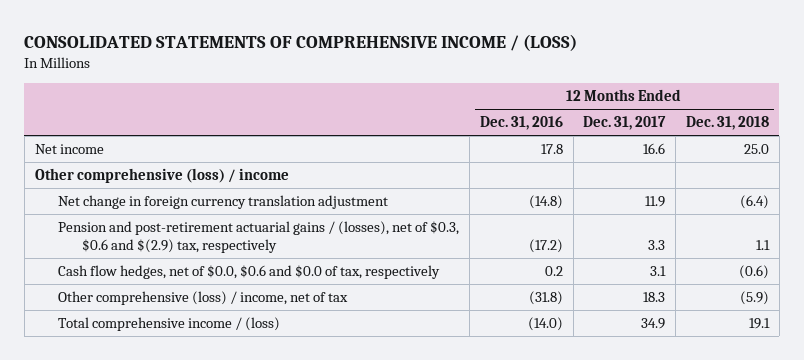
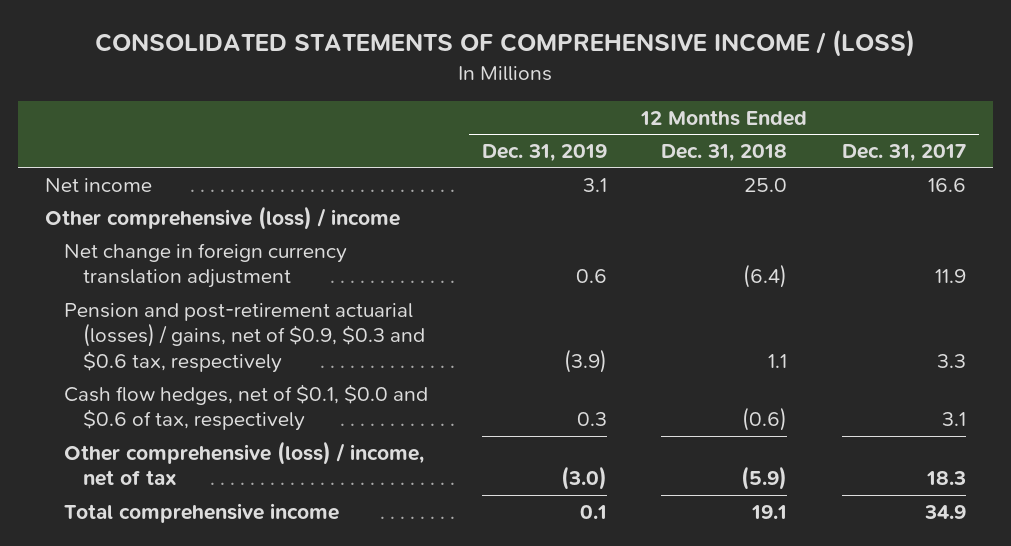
[479,116,563,131] Dec. 31, 2016 -> none
none -> [482,143,608,162] Dec. 31, 2019
[58,221,460,254] Pension and post-retirement actuarial gains / (losses), net of $0.3, $0.6 and $(2.9) tax, respectively -> [64,302,426,373] Pension and post-retirement actuarial (losses) / gains, net of $0.9, $0.3 and $0.6 tax, respectively
[58,265,441,280] Cash flow hedges, net of $0.0, $0.6 and $0.0 of tax, respectively -> [64,383,429,432] Cash flow hedges, net of $0.1, $0.0 and $0.6 of tax, respectively
[58,317,281,332] Total comprehensive income / (loss) -> [64,502,340,523] Total comprehensive income

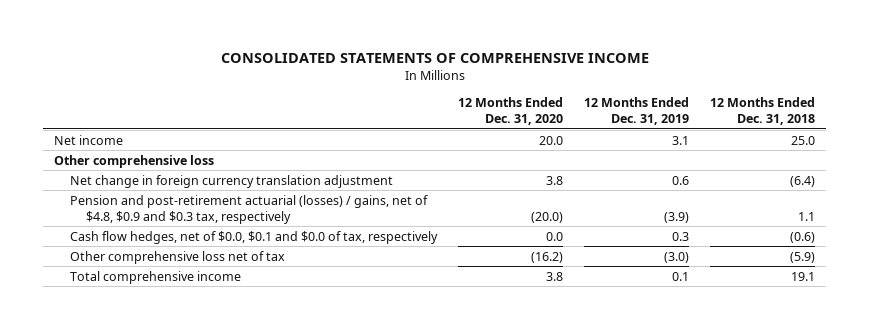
[95,29,916,58] CONSOLIDATED STATEMENTS OF COMPREHENSIVE INCOME / (LOSS) -> [220,52,649,63] CONSOLIDATED STATEMENTS OF COMPREHENSIVE INCOME
[841,143,966,162] Dec. 31, 2017 -> none
none -> [458,97,564,126] 12 Months Ended Dec. 31, 2020
[45,205,401,230] Other comprehensive (loss) / income -> [53,154,214,168] Other comprehensive loss
[64,302,426,373] Pension and post-retirement actuarial (losses) / gains, net of $0.9, $0.3 and $0.6 tax, respectively -> [69,194,428,224] Pension and post-retirement actuarial (losses) / gains, net of $4.8, $0.9 and $0.3 tax, respectively
[64,383,429,432] Cash flow hedges, net of $0.1, $0.0 and $0.6 of tax, respectively -> [69,230,438,244] Cash flow hedges, net of $0.0, $0.1 and $0.0 of tax, respectively
[64,440,425,487] Other comprehensive (loss) / income, net of tax -> [69,250,285,264] Other comprehensive loss net of tax

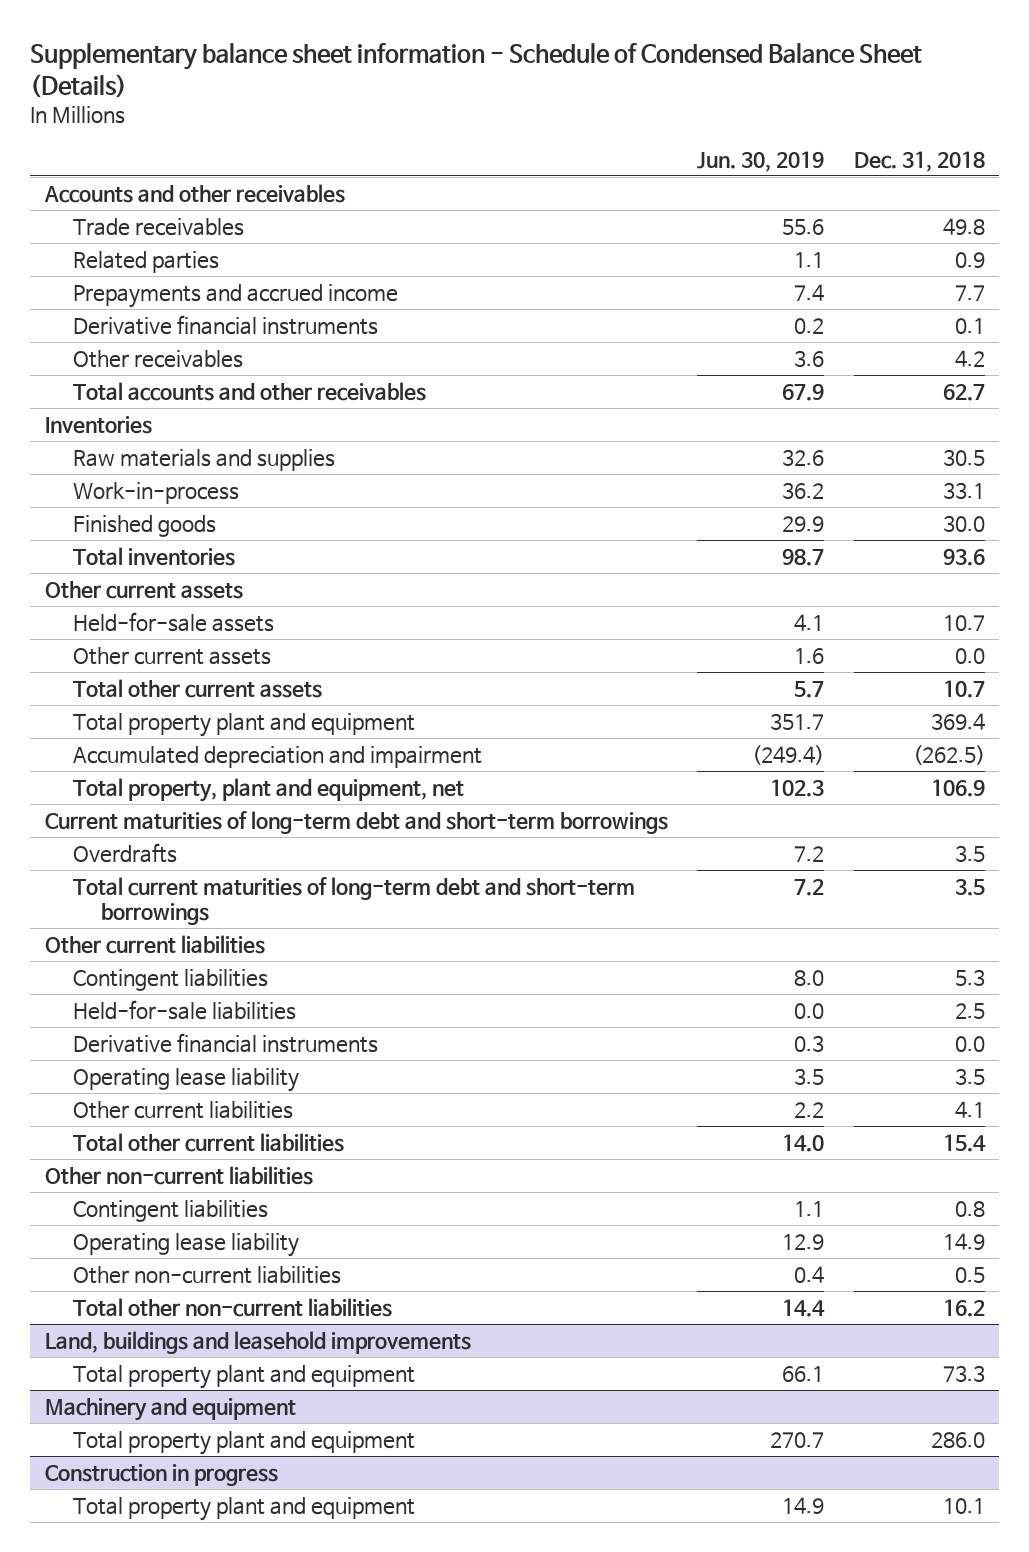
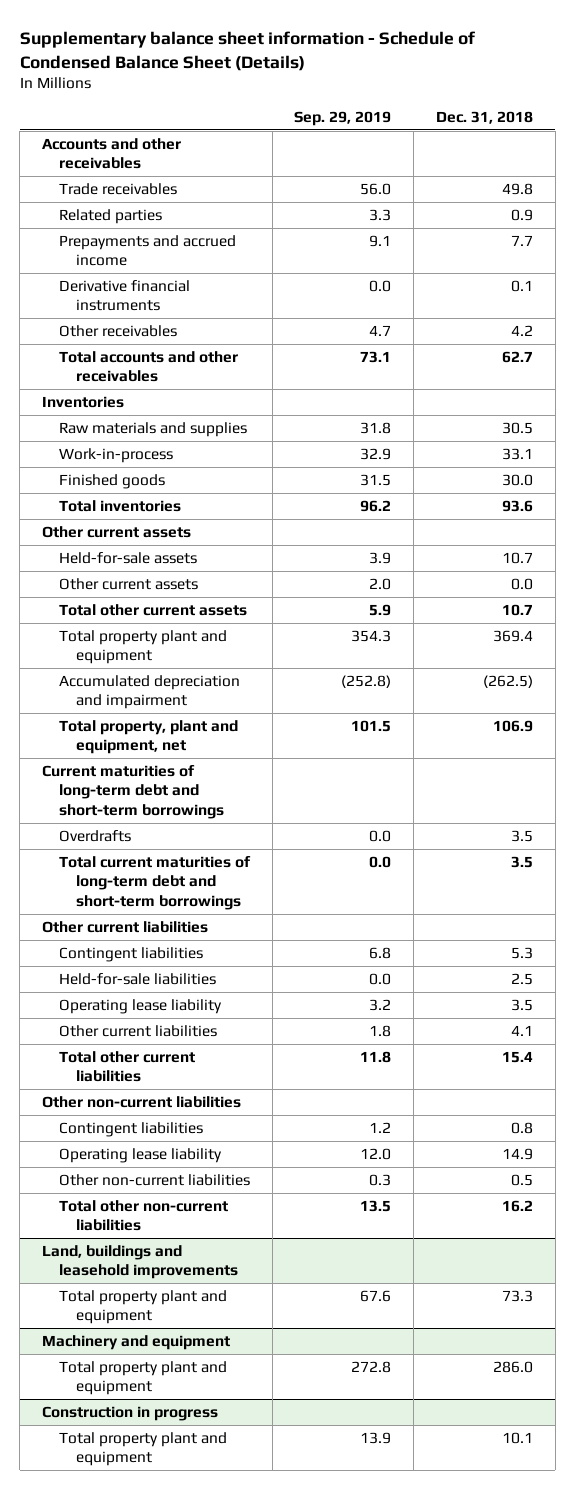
[697,150,825,172] Jun. 30, 2019 -> none
none -> [294,110,392,126] Sep. 29, 2019
[73,1032,379,1053] Derivative financial instruments -> none

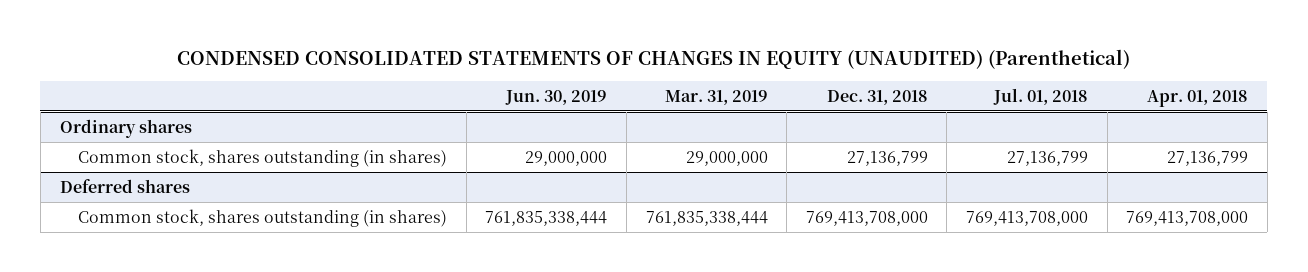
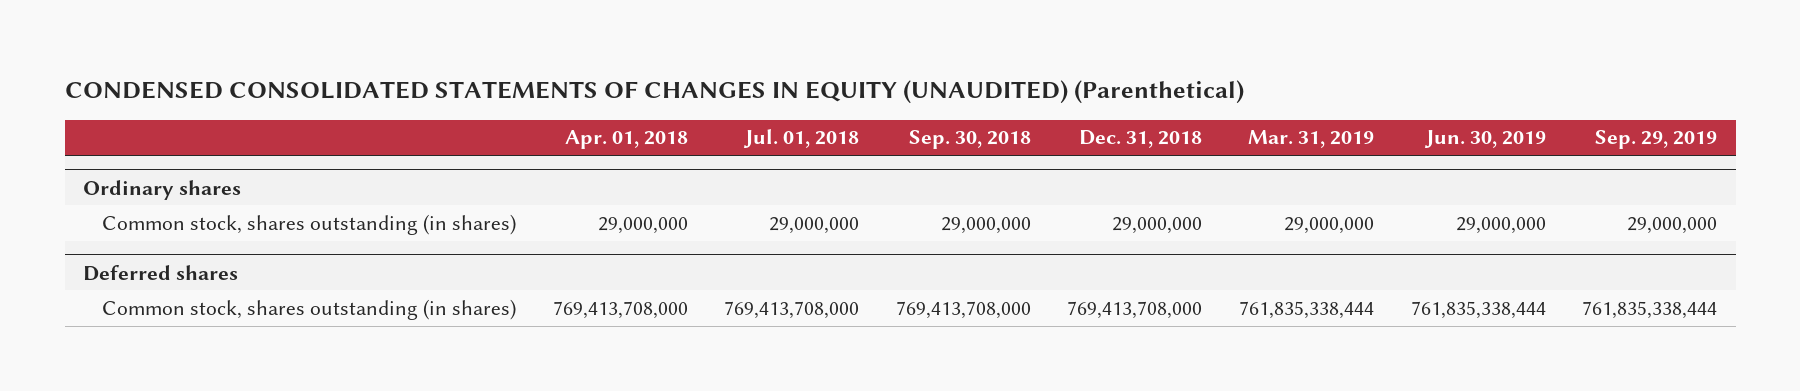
none -> [908,130,1031,150] Sep. 30, 2018
none -> [1595,130,1718,150] Sep. 29, 2019
[846,150,928,166] 27,136,799 -> [1112,216,1203,234] 29,000,000
[1007,150,1089,166] 27,136,799 -> [769,216,860,234] 29,000,000
[1167,150,1249,166] 27,136,799 -> [597,216,688,234] 29,000,000

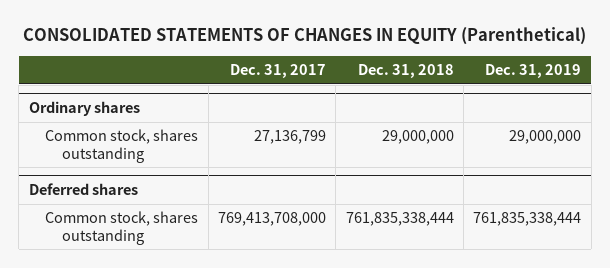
[64,80,1244,105] CONDENSED CONSOLIDATED STATEMENTS OF CHANGES IN EQUITY (UNAUDITED) (Parenthetical) -> [23,27,587,46] CONSOLIDATED STATEMENTS OF CHANGES IN EQUITY (Parenthetical)
[564,130,688,150] Apr. 01, 2018 -> none
[743,129,860,149] Jul. 01, 2018 -> none
[908,130,1031,150] Sep. 30, 2018 -> none
[1248,130,1375,149] Mar. 31, 2019 -> none
[1423,130,1546,149] Jun. 30, 2019 -> none
[1595,130,1718,150] Sep. 29, 2019 -> none
none -> [230,64,327,79] Dec. 31, 2017
none -> [485,64,582,79] Dec. 31, 2019
[101,213,516,235] Common stock, shares outstanding (in shares) -> [45,129,199,163] Common stock, shares outstanding
[101,298,516,320] Common stock, shares outstanding (in shares) -> [45,211,199,245] Common stock, shares outstanding
[1067,300,1203,319] 769,413,708,000 -> [345,212,454,227] 761,835,338,444

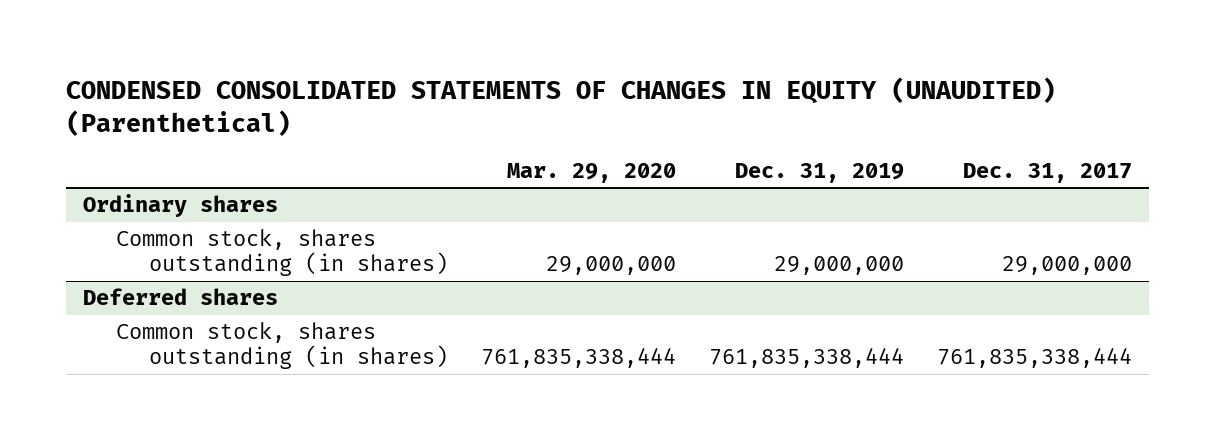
[23,27,587,46] CONSOLIDATED STATEMENTS OF CHANGES IN EQUITY (Parenthetical) -> [66,77,1057,137] CONDENSED CONSOLIDATED STATEMENTS OF CHANGES IN EQUITY (UNAUDITED) (Parenthetical)
[357,64,454,79] Dec. 31, 2018 -> none
none -> [506,162,676,183] Mar. 29, 2020
[45,129,199,163] Common stock, shares outstanding -> [115,229,448,277] Common stock, shares outstanding (in shares)
[254,130,327,145] 27,136,799 -> [1002,256,1133,276] 29,000,000
[45,211,199,245] Common stock, shares outstanding -> [115,322,448,370] Common stock, shares outstanding (in shares)
[218,212,327,227] 769,413,708,000 -> [937,348,1133,369] 761,835,338,444

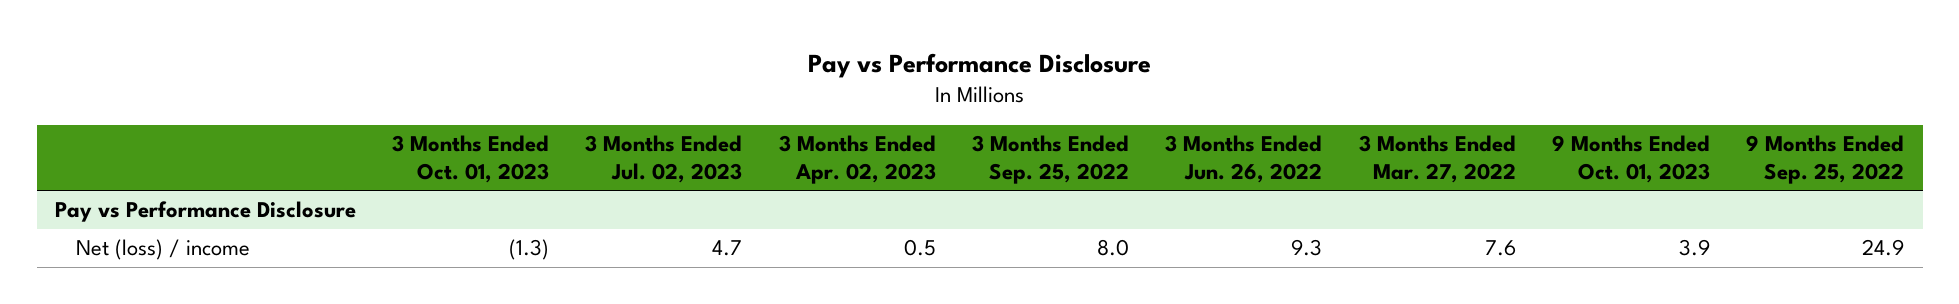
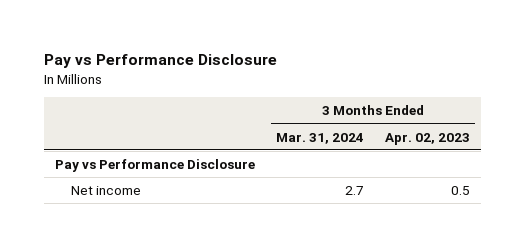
[392,134,550,183] 3 Months Ended Oct. 01, 2023 -> none
[585,134,743,183] 3 Months Ended Jul. 02, 2023 -> none
[972,134,1130,184] 3 Months Ended Sep. 25, 2022 -> none
[1165,134,1323,183] 3 Months Ended Jun. 26, 2022 -> none
[1358,134,1516,183] 3 Months Ended Mar. 27, 2022 -> none
[1552,134,1711,183] 9 Months Ended Oct. 01, 2023 -> none
[1746,134,1905,184] 9 Months Ended Sep. 25, 2022 -> none
none -> [275,132,364,144] Mar. 31, 2024
[76,239,251,261] Net (loss) / income -> [71,185,142,195] Net income

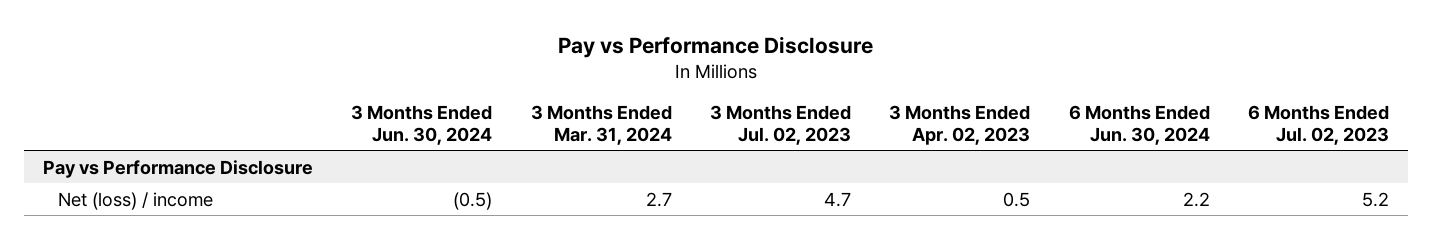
none -> [351,105,493,145] 3 Months Ended Jun. 30, 2024
none -> [709,105,851,145] 3 Months Ended Jul. 02, 2023
none -> [1068,105,1210,145] 6 Months Ended Jun. 30, 2024
none -> [1247,105,1389,145] 6 Months Ended Jul. 02, 2023
[71,185,142,195] Net income -> [57,191,213,210] Net (loss) / income

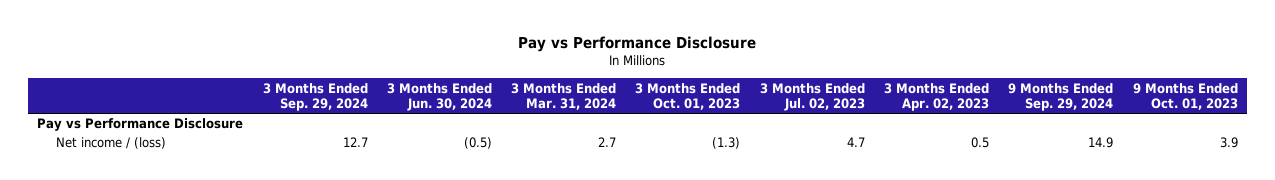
[1068,105,1210,145] 6 Months Ended Jun. 30, 2024 -> none
[1247,105,1389,145] 6 Months Ended Jul. 02, 2023 -> none
none -> [262,82,368,112] 3 Months Ended Sep. 29, 2024
none -> [635,82,741,111] 3 Months Ended Oct. 01, 2023
none -> [1008,82,1114,112] 9 Months Ended Sep. 29, 2024
none -> [1132,82,1238,111] 9 Months Ended Oct. 01, 2023
[57,191,213,210] Net (loss) / income -> [56,137,167,150] Net income / (loss)

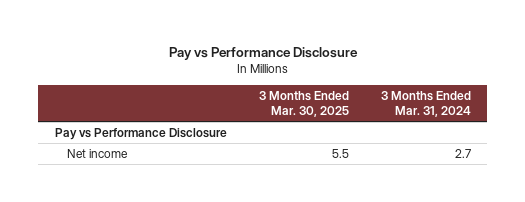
[262,82,368,112] 3 Months Ended Sep. 29, 2024 -> none
[386,82,492,112] 3 Months Ended Jun. 30, 2024 -> none
[635,82,741,111] 3 Months Ended Oct. 01, 2023 -> none
[759,82,865,112] 3 Months Ended Jul. 02, 2023 -> none
[884,82,990,112] 3 Months Ended Apr. 02, 2023 -> none
[1008,82,1114,112] 9 Months Ended Sep. 29, 2024 -> none
[1132,82,1238,111] 9 Months Ended Oct. 01, 2023 -> none
none -> [258,90,349,117] 3 Months Ended Mar. 30, 2025
[56,137,167,150] Net income / (loss) -> [66,148,128,158] Net income

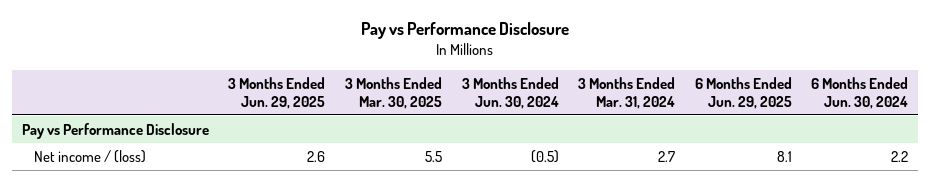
none -> [228,76,326,109] 3 Months Ended Jun. 29, 2025
none -> [461,76,559,109] 3 Months Ended Jun. 30, 2024
none -> [694,76,792,109] 6 Months Ended Jun. 29, 2025
none -> [811,76,909,109] 6 Months Ended Jun. 30, 2024
[66,148,128,158] Net income -> [34,150,147,164] Net income / (loss)

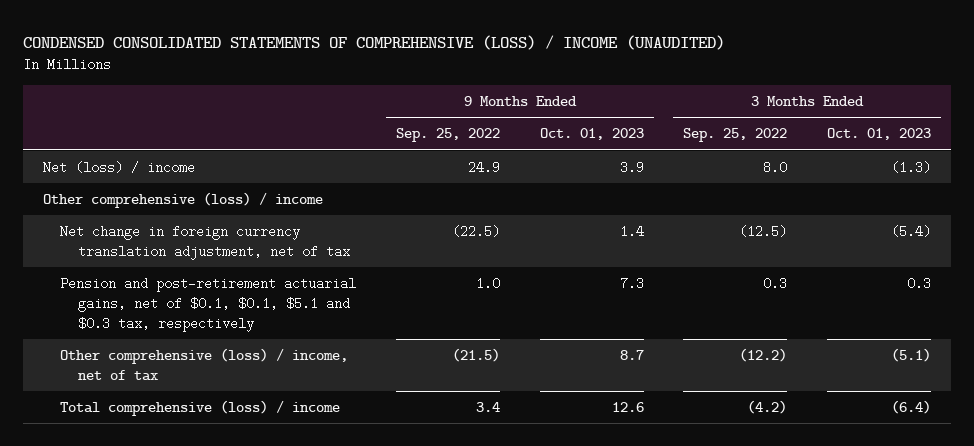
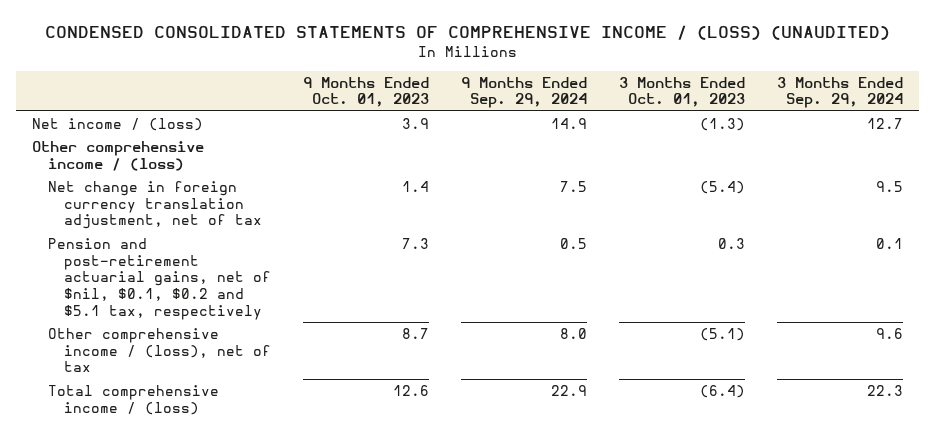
[23,34,726,50] CONDENSED CONSOLIDATED STATEMENTS OF COMPREHENSIVE (LOSS) / INCOME (UNAUDITED) -> [44,24,890,40] CONDENSED CONSOLIDATED STATEMENTS OF COMPREHENSIVE INCOME / (LOSS) (UNAUDITED)
[396,128,501,143] Sep. 25, 2022 -> none
[683,128,788,143] Sep. 25, 2022 -> none
none -> [461,76,588,109] 9 Months Ended Sep. 29, 2024
none -> [776,76,903,109] 3 Months Ended Sep. 29, 2024
[43,160,196,174] Net (loss) / income -> [32,117,204,131] Net income / (loss)
[43,191,324,208] Other comprehensive (loss) / income -> [32,140,205,171] Other comprehensive income / (loss)
[60,276,357,332] Pension and post-retirement actuarial gains, net of $0.1, $0.1, $5.1 and $0.3 tax, respectively -> [48,237,272,320] Pension and post-retirement actuarial gains, net of $nil, $0.1, $0.2 and $5.1 tax, respectively
[60,347,349,381] Other comprehensive (loss) / income, net of tax -> [48,327,272,373] Other comprehensive income / (loss), net of tax
[60,399,341,416] Total comprehensive (loss) / income -> [48,384,220,415] Total comprehensive income / (loss)

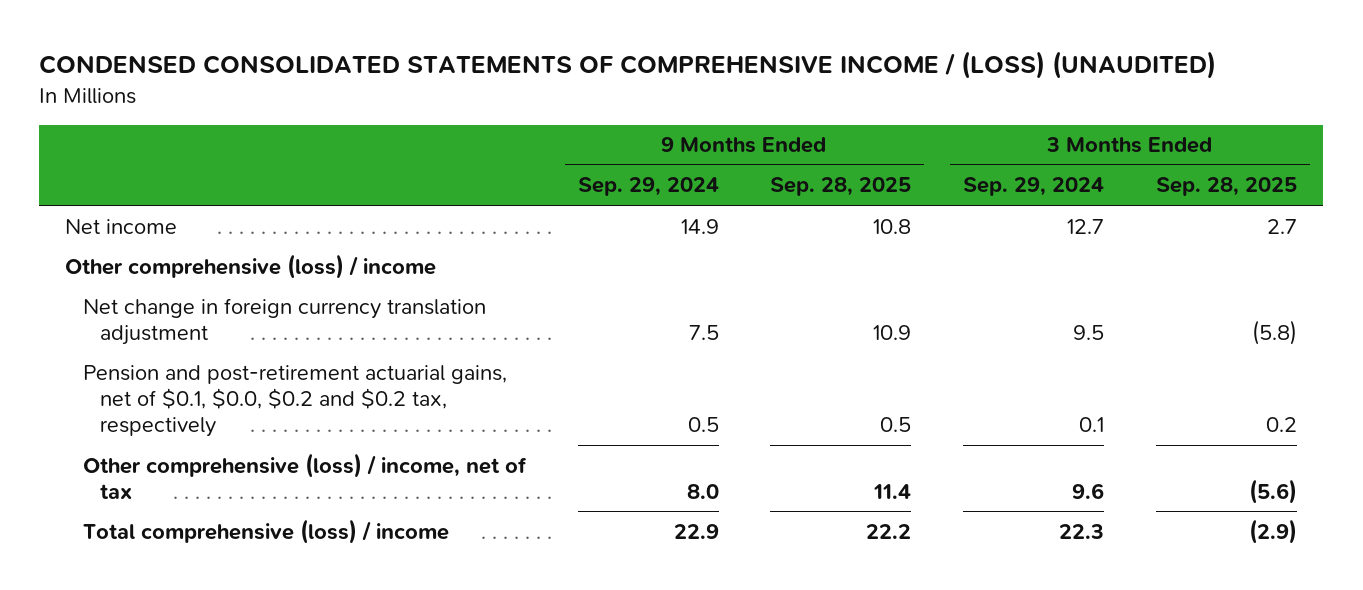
[303,76,430,108] 9 Months Ended Oct. 01, 2023 -> none
[619,76,746,108] 3 Months Ended Oct. 01, 2023 -> none
none -> [770,177,912,197] Sep. 28, 2025
none -> [1156,177,1298,197] Sep. 28, 2025
[32,117,204,131] Net income / (loss) -> [65,218,178,234] Net income
[32,140,205,171] Other comprehensive income / (loss) -> [65,253,437,279] Other comprehensive (loss) / income
[48,180,263,230] Net change in foreign currency translation adjustment, net of tax -> [82,297,486,345] Net change in foreign currency translation adjustment
[48,237,272,320] Pension and post-retirement actuarial gains, net of $nil, $0.1, $0.2 and $5.1 tax, respectively -> [82,364,507,437] Pension and post-retirement actuarial gains, net of $0.1, $0.0, $0.2 and $0.2 tax, respectively
[48,327,272,373] Other comprehensive income / (loss), net of tax -> [82,452,527,499] Other comprehensive (loss) / income, net of tax
[48,384,220,415] Total comprehensive income / (loss) -> [82,518,449,544] Total comprehensive (loss) / income

